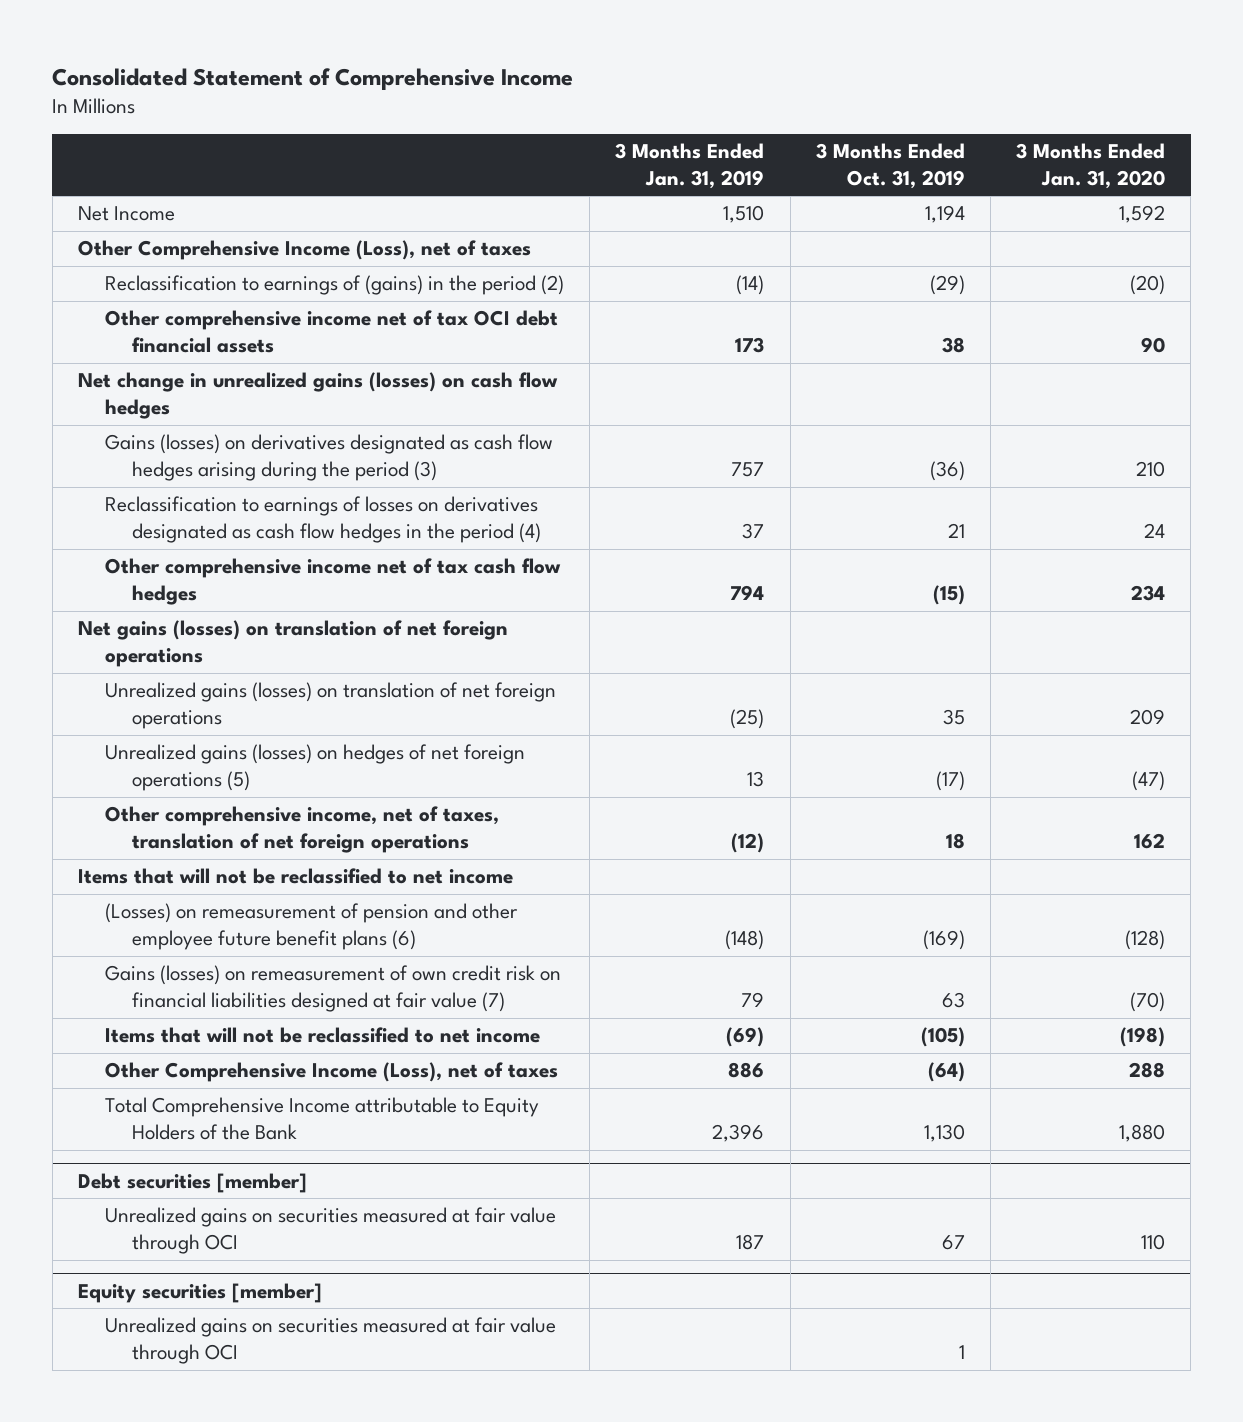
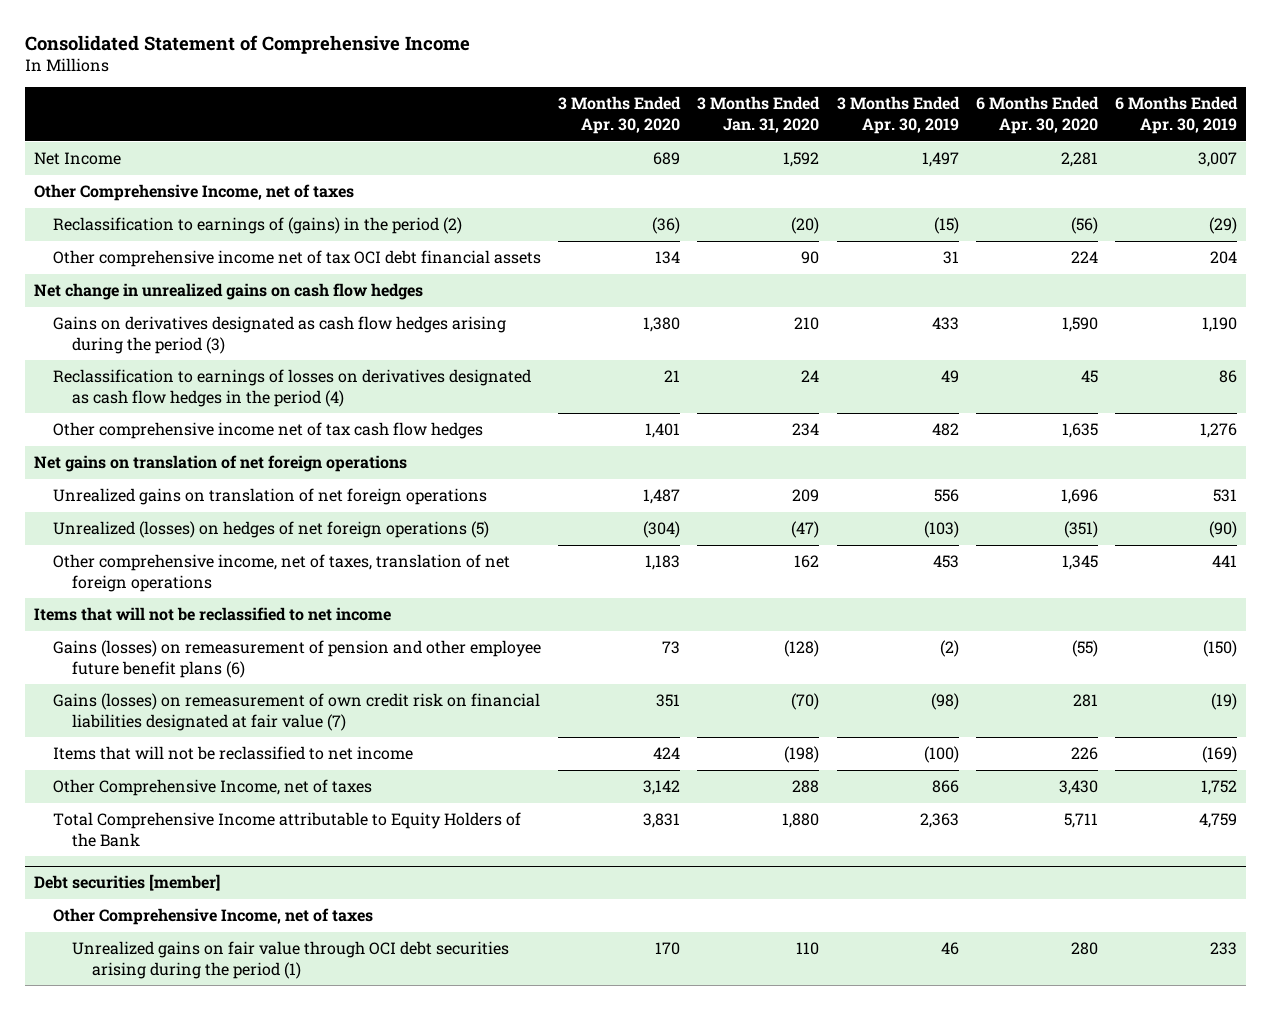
[615,142,765,189] 3 Months Ended Jan. 31, 2019 -> none
[815,142,965,189] 3 Months Ended Oct. 31, 2019 -> none
none -> [558,96,682,135] 3 Months Ended Apr. 30, 2020
none -> [836,96,960,135] 3 Months Ended Apr. 30, 2019
none -> [975,96,1099,135] 6 Months Ended Apr. 30, 2020
none -> [1115,96,1239,135] 6 Months Ended Apr. 30, 2019
[78,240,532,261] Other Comprehensive Income (Loss), net of taxes -> [33,184,354,202] Other Comprehensive Income, net of taxes
[78,372,559,420] Net change in unrealized gains (losses) on cash flow hedges -> [33,283,423,301] Net change in unrealized gains on cash flow hedges
[105,434,554,482] Gains (losses) on derivatives designated as cash flow hedges arising during the period (3) -> [52,316,506,354] Gains on derivatives designated as cash flow hedges arising during the period (3)
[78,620,509,668] Net gains (losses) on translation of net foreign operations -> [33,455,407,473] Net gains on translation of net foreign operations
[105,682,557,730] Unrealized gains (losses) on translation of net foreign operations -> [52,488,487,506] Unrealized gains on translation of net foreign operations
[105,744,526,792] Unrealized gains (losses) on hedges of net foreign operations (5) -> [52,521,489,539] Unrealized (losses) on hedges of net foreign operations (5)
[105,903,519,951] (Losses) on remeasurement of pension and other employee future benefit plans (6) -> [52,640,541,678] Gains (losses) on remeasurement of pension and other employee future benefit plans (6)
[105,965,562,1013] Gains (losses) on remeasurement of own credit risk on financial liabilities designed at fair value (7) -> [52,693,540,731] Gains (losses) on remeasurement of own credit risk on financial liabilities designated at fair value (7)
[105,1062,559,1083] Other Comprehensive Income (Loss), net of taxes -> [52,779,372,797] Other Comprehensive Income, net of taxes
[78,1282,323,1303] Equity securities [member] -> none
[105,1317,557,1365] Unrealized gains on securities measured at fair value through OCI -> none
none -> [52,908,373,926] Other Comprehensive Income, net of taxes
[105,1207,557,1255] Unrealized gains on securities measured at fair value through OCI -> [72,941,510,979] Unrealized gains on fair value through OCI debt securities arising during the period (1)

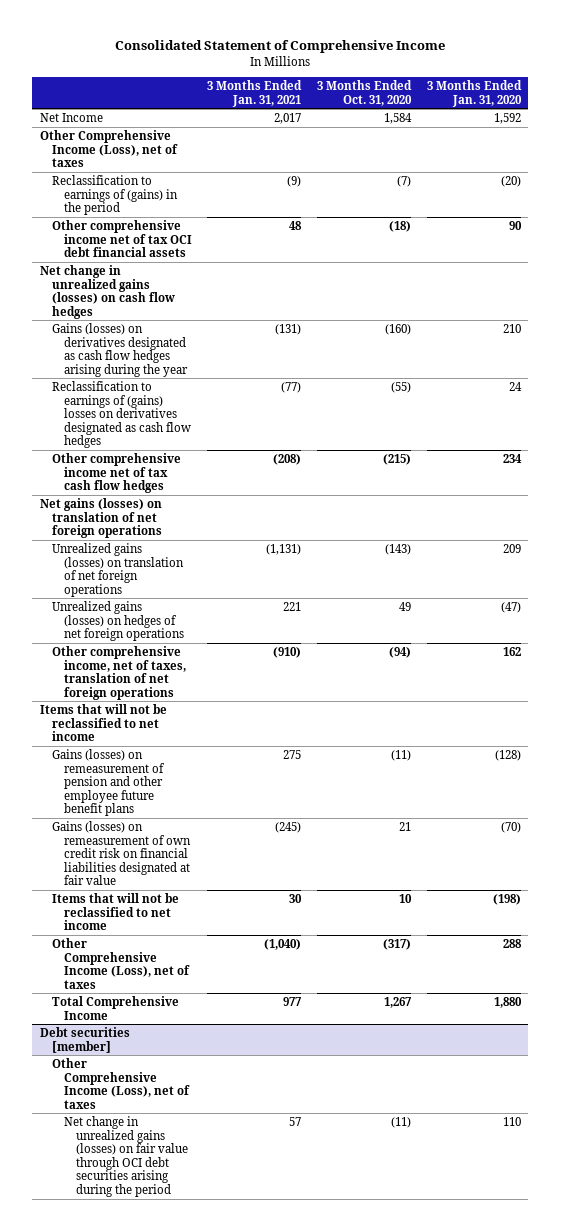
[558,96,682,135] 3 Months Ended Apr. 30, 2020 -> none
[836,96,960,135] 3 Months Ended Apr. 30, 2019 -> none
[975,96,1099,135] 6 Months Ended Apr. 30, 2020 -> none
[1115,96,1239,135] 6 Months Ended Apr. 30, 2019 -> none
none -> [207,80,303,107] 3 Months Ended Jan. 31, 2021
none -> [316,80,412,106] 3 Months Ended Oct. 31, 2020
[33,184,354,202] Other Comprehensive Income, net of taxes -> [40,129,178,168] Other Comprehensive Income (Loss), net of taxes
[52,217,462,235] Reclassification to earnings of (gains) in the period (2) -> [51,174,178,216] Reclassification to earnings of (gains) in the period
[33,283,423,301] Net change in unrealized gains on cash flow hedges -> [40,264,175,319] Net change in unrealized gains (losses) on cash flow hedges
[52,316,506,354] Gains on derivatives designated as cash flow hedges arising during the period (3) -> [51,322,188,377] Gains (losses) on derivatives designated as cash flow hedges arising during the year
[52,369,531,407] Reclassification to earnings of losses on derivatives designated as cash flow hedges in the period (4) -> [51,380,191,449] Reclassification to earnings of (gains) losses on derivatives designated as cash flow hedges
[33,455,407,473] Net gains on translation of net foreign operations -> [40,497,163,539] Net gains (losses) on translation of net foreign operations
[52,488,487,506] Unrealized gains on translation of net foreign operations -> [51,542,184,597] Unrealized gains (losses) on translation of net foreign operations
[52,521,489,539] Unrealized (losses) on hedges of net foreign operations (5) -> [51,600,184,642] Unrealized gains (losses) on hedges of net foreign operations
[52,640,541,678] Gains (losses) on remeasurement of pension and other employee future benefit plans (6) -> [51,748,165,817] Gains (losses) on remeasurement of pension and other employee future benefit plans
[52,693,540,731] Gains (losses) on remeasurement of own credit risk on financial liabilities designated at fair value (7) -> [51,820,191,886] Gains (losses) on remeasurement of own credit risk on financial liabilities designated at fair value
[52,779,372,797] Other Comprehensive Income, net of taxes -> [51,937,190,989] Other Comprehensive Income (Loss), net of taxes
[52,812,521,847] Total Comprehensive Income attributable to Equity Holders of the Bank -> [51,995,179,1020] Total Comprehensive Income
[52,908,373,926] Other Comprehensive Income, net of taxes -> [51,1057,190,1109] Other Comprehensive Income (Loss), net of taxes
[72,941,510,979] Unrealized gains on fair value through OCI debt securities arising during the period (1) -> [63,1115,188,1197] Net change in unrealized gains (losses) on fair value through OCI debt securities arising during the period

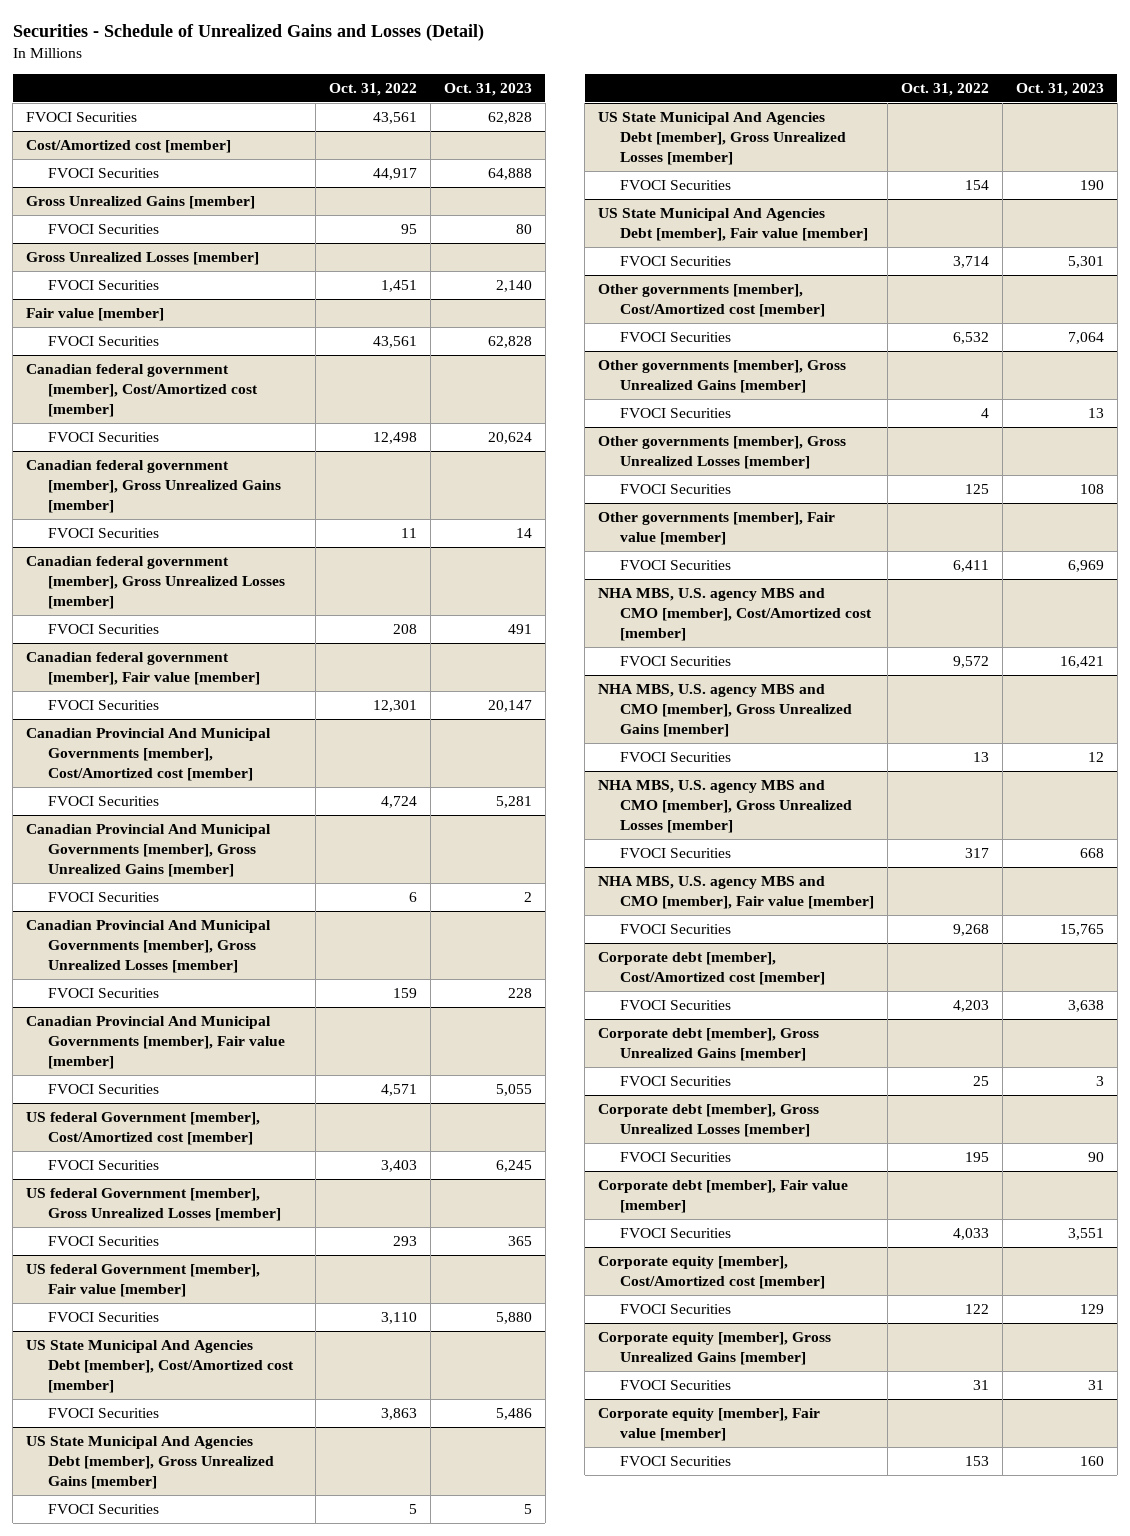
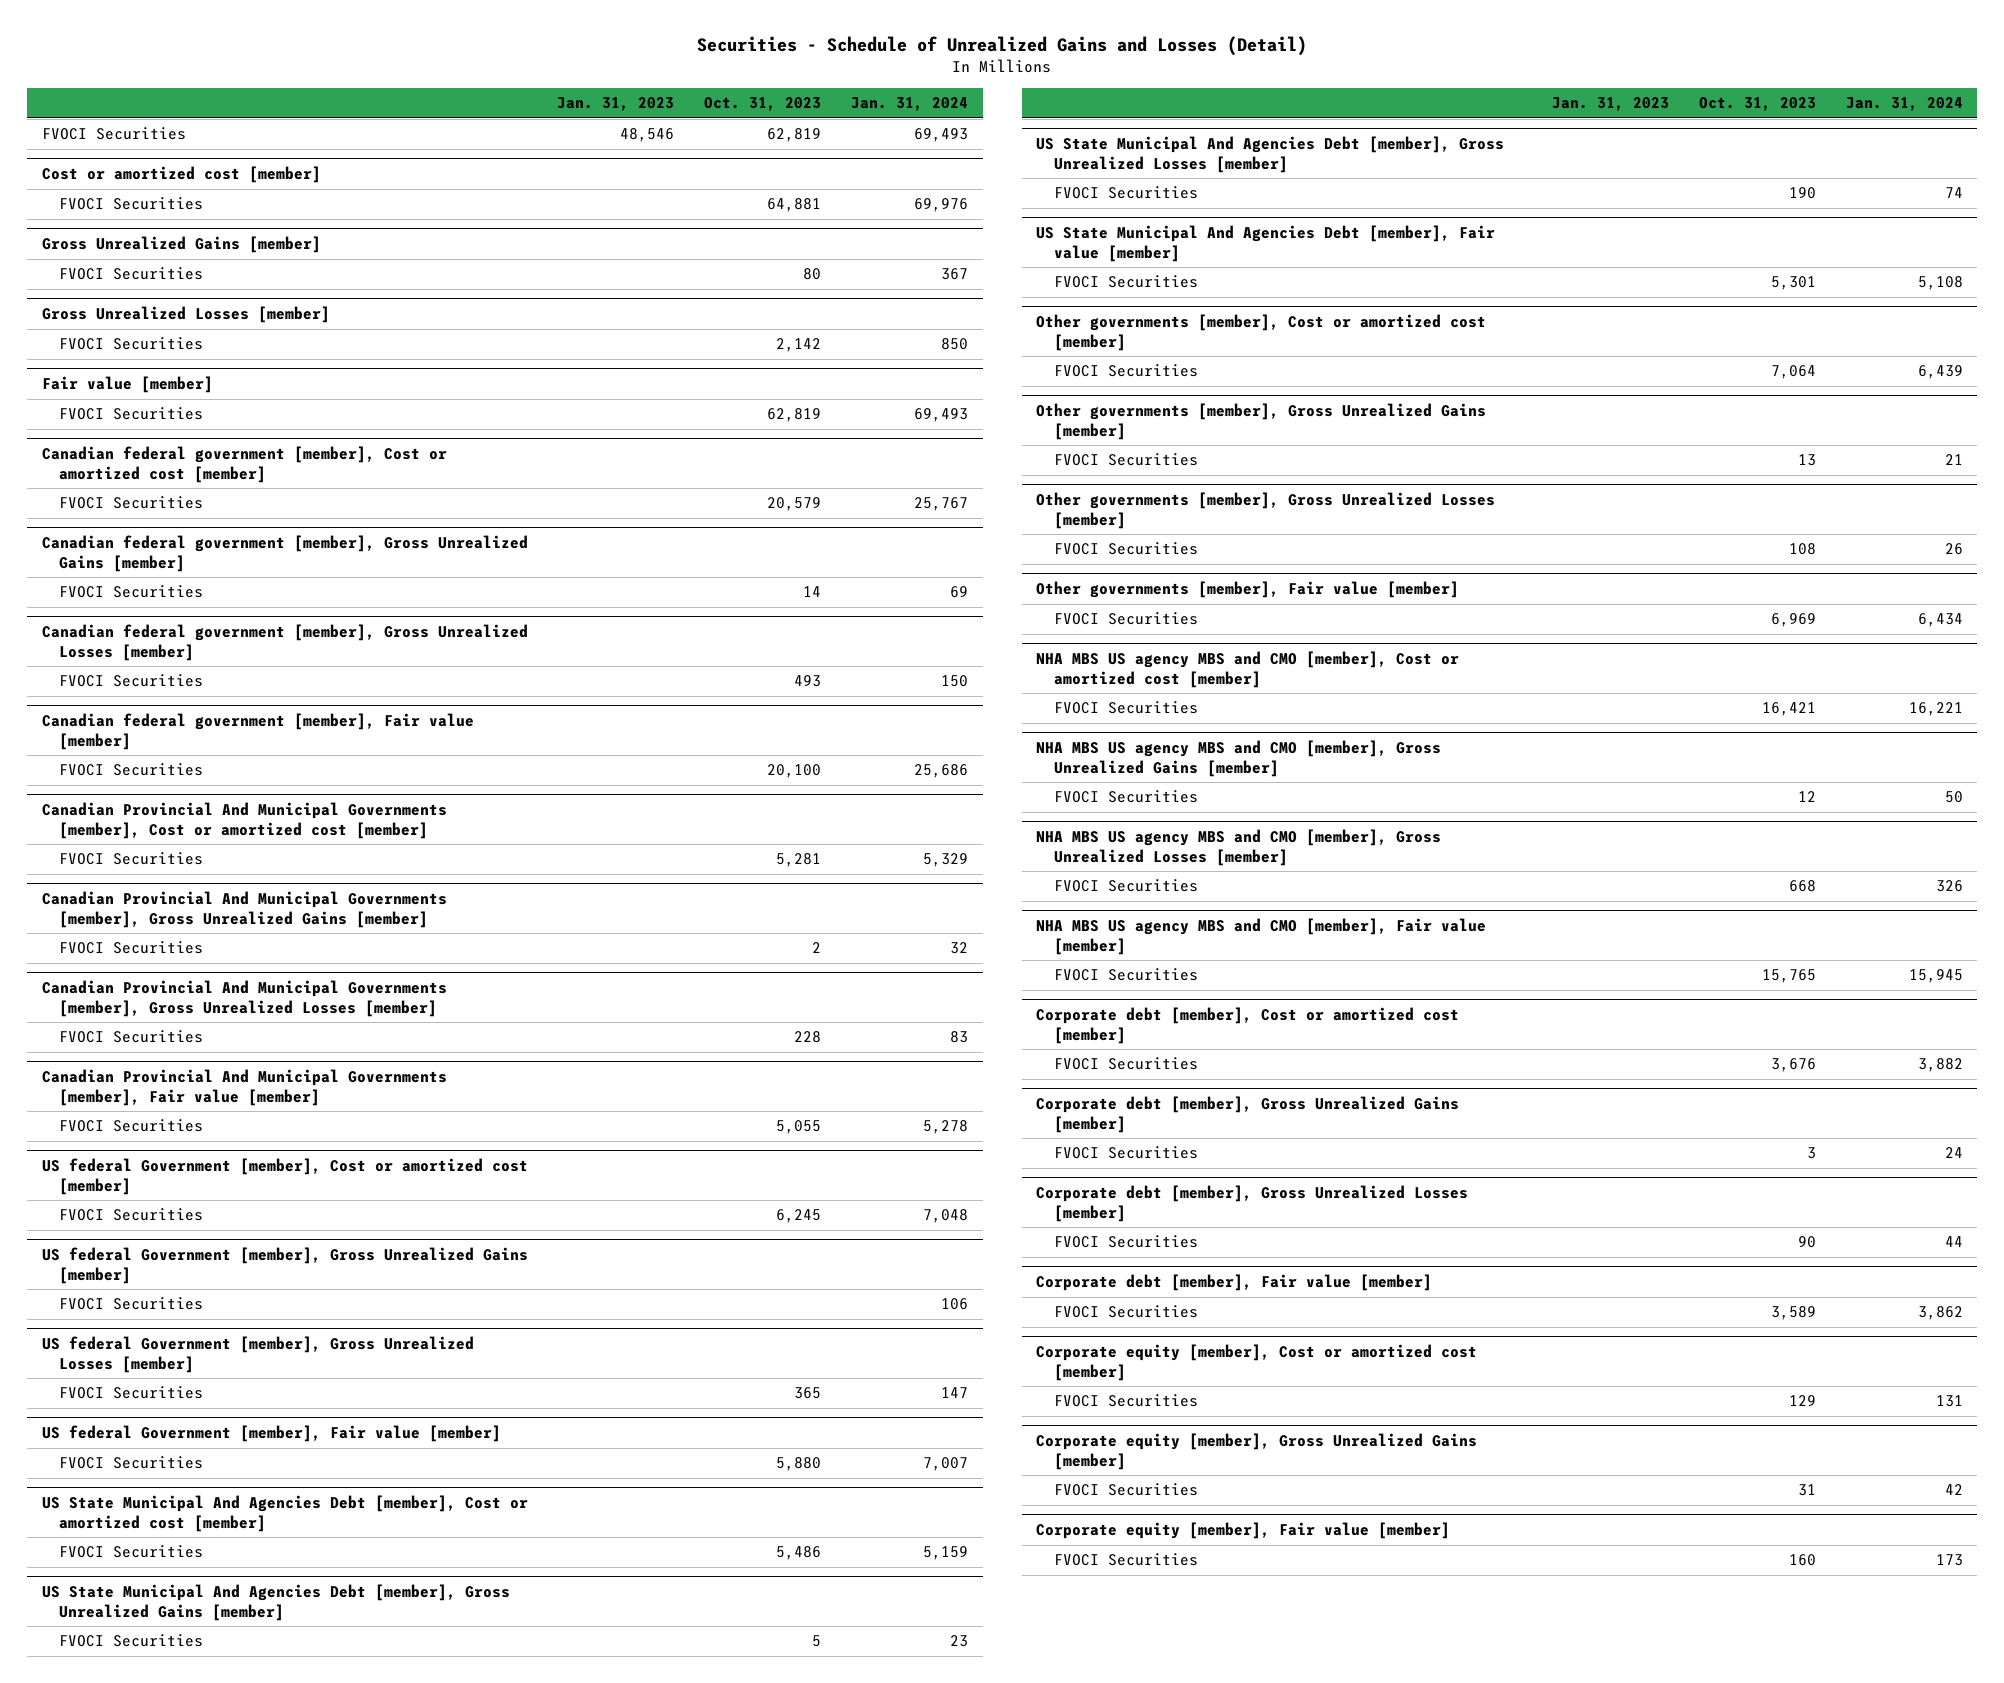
[329,82,418,96] Oct. 31, 2022 -> none
none -> [557,96,675,111] Jan. 31, 2023
none -> [850,96,968,111] Jan. 31, 2024
[487,111,532,124] 62,828 -> [767,128,822,143] 62,819
[26,139,232,153] Cost/Amortized cost [member] -> [41,166,321,184] Cost or amortized cost [member]
[487,167,532,180] 64,888 -> [767,198,822,213] 64,881
[495,279,532,292] 2,140 -> [776,338,822,353] 2,142
[487,335,532,348] 62,828 -> [767,408,822,423] 62,819
[26,363,259,418] Canadian federal government [member], Cost/Amortized cost [member] -> [41,446,447,483] Canadian federal government [member], Cost or amortized cost [member]
[487,431,532,444] 20,624 -> [767,497,822,512] 20,579
[507,623,532,634] 491 -> [794,675,822,688] 493
[487,699,532,712] 20,147 -> [767,764,822,779] 20,100
[26,727,272,782] Canadian Provincial And Municipal Governments [member], Cost/Amortized cost [member] -> [41,802,447,839] Canadian Provincial And Municipal Governments [member], Cost or amortized cost [member]
[26,1111,261,1146] US federal Government [member], Cost/Amortized cost [member] -> [41,1158,528,1195] US federal Government [member], Cost or amortized cost [member]
none -> [41,1247,528,1284] US federal Government [member], Gross Unrealized Gains [member]
none -> [59,1297,204,1311] FVOCI Securities
[26,1339,295,1394] US State Municipal And Agencies Debt [member], Cost/Amortized cost [member] -> [41,1495,528,1532] US State Municipal And Agencies Debt [member], Cost or amortized cost [member]
[597,283,826,318] Other governments [member], Cost/Amortized cost [member] -> [1036,314,1487,351] Other governments [member], Cost or amortized cost [member]
[597,587,873,642] NHA MBS, U.S. agency MBS and CMO [member], Cost/Amortized cost [member] -> [1036,651,1460,688] NHA MBS US agency MBS and CMO [member], Cost or amortized cost [member]
[597,683,853,738] NHA MBS, U.S. agency MBS and CMO [member], Gross Unrealized Gains [member] -> [1036,740,1442,777] NHA MBS US agency MBS and CMO [member], Gross Unrealized Gains [member]
[597,779,853,834] NHA MBS, U.S. agency MBS and CMO [member], Gross Unrealized Losses [member] -> [1036,829,1442,866] NHA MBS US agency MBS and CMO [member], Gross Unrealized Losses [member]
[597,875,875,910] NHA MBS, U.S. agency MBS and CMO [member], Fair value [member] -> [1036,918,1487,955] NHA MBS US agency MBS and CMO [member], Fair value [member]
[597,951,826,986] Corporate debt [member], Cost/Amortized cost [member] -> [1036,1007,1460,1044] Corporate debt [member], Cost or amortized cost [member]
[1067,999,1104,1012] 3,638 -> [1770,1058,1816,1073] 3,676
[1067,1227,1104,1240] 3,551 -> [1770,1306,1816,1321] 3,589
[597,1255,826,1290] Corporate equity [member], Cost/Amortized cost [member] -> [1036,1344,1478,1381] Corporate equity [member], Cost or amortized cost [member]

